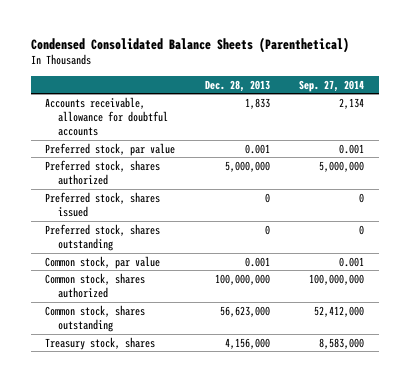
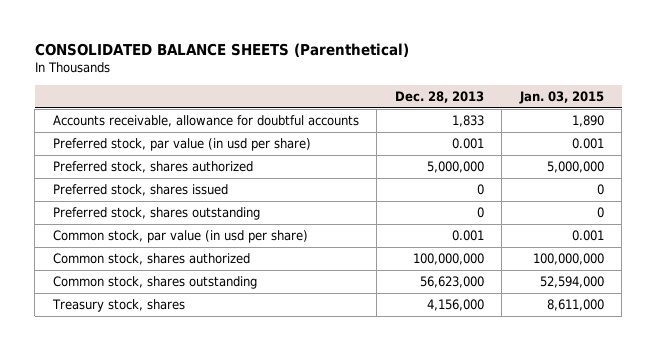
[30,36,349,53] Condensed Consolidated Balance Sheets (Parenthetical) -> [34,42,409,57] CONSOLIDATED BALANCE SHEETS (Parenthetical)
[299,79,365,92] Sep. 27, 2014 -> none
none -> [518,90,604,104] Jan. 03, 2015
[45,142,176,156] Preferred stock, par value -> [52,138,311,152] Preferred stock, par value (in usd per share)
[45,255,161,269] Common stock, par value -> [52,230,308,244] Common stock, par value (in usd per share)

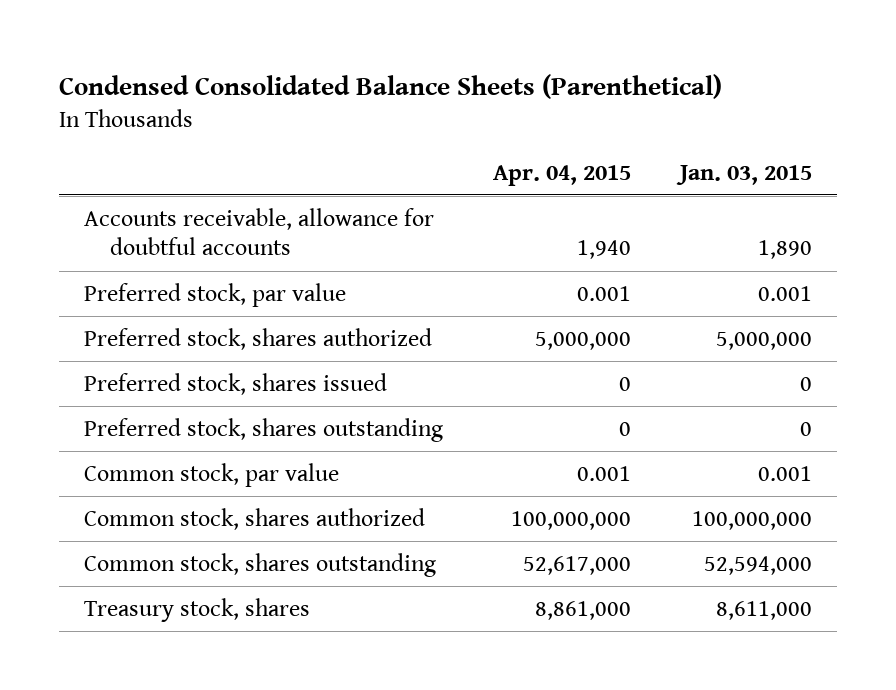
[34,42,409,57] CONSOLIDATED BALANCE SHEETS (Parenthetical) -> [59,74,723,100] Condensed Consolidated Balance Sheets (Parenthetical)
[394,90,484,103] Dec. 28, 2013 -> none
none -> [492,164,631,186] Apr. 04, 2015
[52,138,311,152] Preferred stock, par value (in usd per share) -> [83,282,346,307] Preferred stock, par value
[52,230,308,244] Common stock, par value (in usd per share) -> [83,462,339,487] Common stock, par value

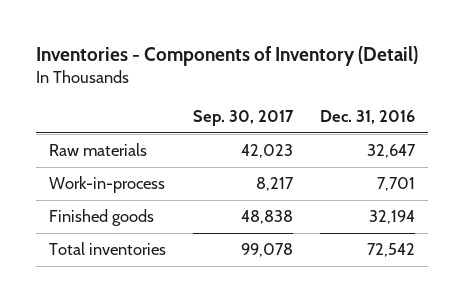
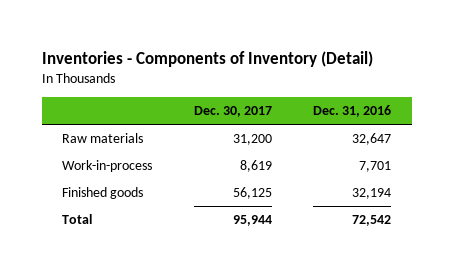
[192,109,294,126] Sep. 30, 2017 -> none
none -> [193,106,272,118] Dec. 30, 2017
[49,242,167,256] Total inventories -> [62,214,93,225] Total

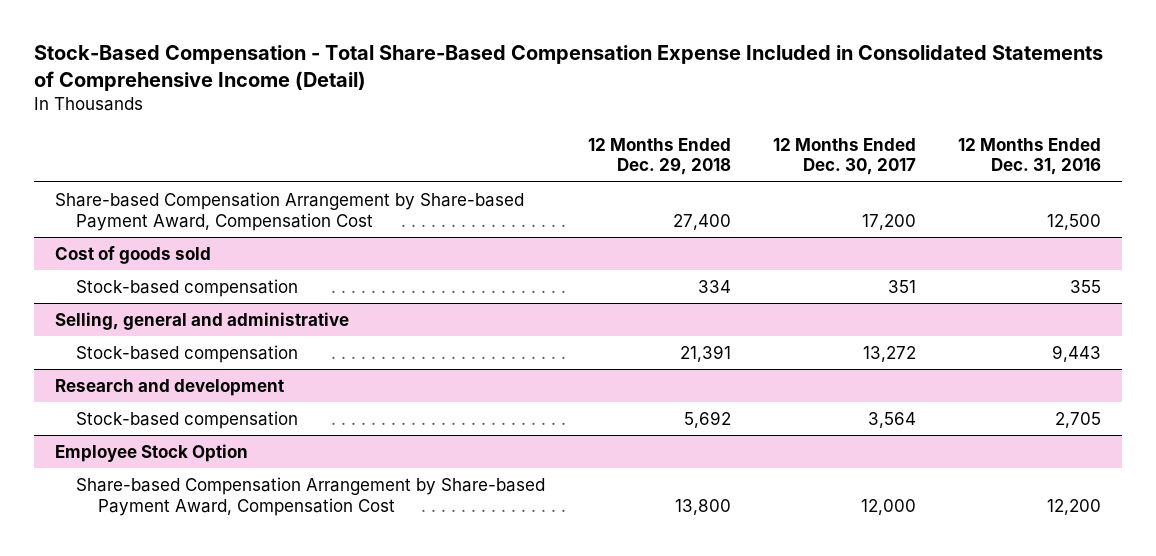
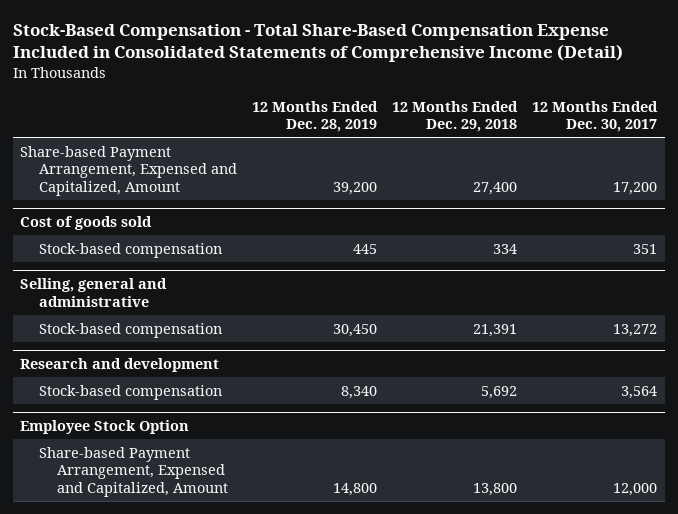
[958,137,1102,176] 12 Months Ended Dec. 31, 2016 -> none
none -> [251,100,378,133] 12 Months Ended Dec. 28, 2019
[54,192,524,231] Share-based Compensation Arrangement by Share-based Payment Award, Compensation Cost -> [20,145,237,196] Share-based Payment Arrangement, Expensed and Capitalized, Amount
[76,477,546,516] Share-based Compensation Arrangement by Share-based Payment Award, Compensation Cost -> [38,446,228,497] Share-based Payment Arrangement, Expensed and Capitalized, Amount

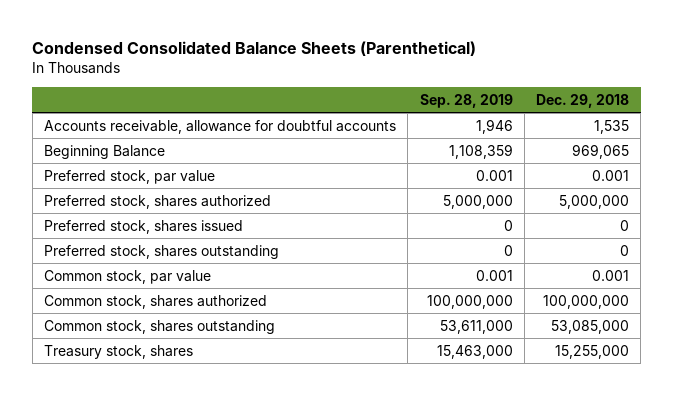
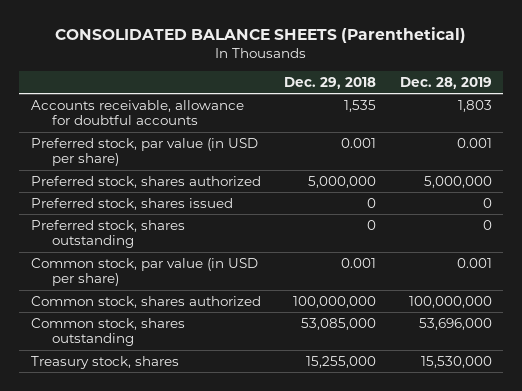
[32,40,477,56] Condensed Consolidated Balance Sheets (Parenthetical) -> [55,26,467,43] CONSOLIDATED BALANCE SHEETS (Parenthetical)
[419,93,513,108] Sep. 28, 2019 -> none
none -> [399,76,492,89] Dec. 28, 2019
[43,144,165,159] Beginning Balance -> none
[43,169,215,184] Preferred stock, par value -> [30,137,258,167] Preferred stock, par value (in USD per share)
[43,269,211,284] Common stock, par value -> [30,257,258,287] Common stock, par value (in USD per share)

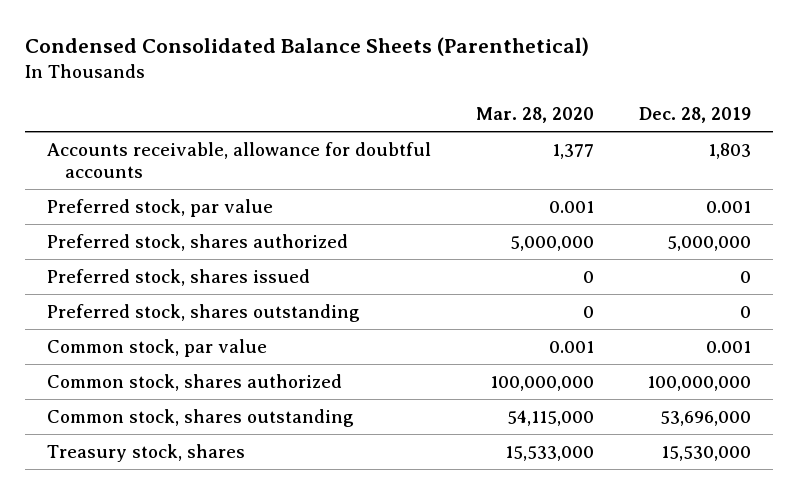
[55,26,467,43] CONSOLIDATED BALANCE SHEETS (Parenthetical) -> [24,37,589,57] Condensed Consolidated Balance Sheets (Parenthetical)
[284,76,377,89] Dec. 29, 2018 -> none
none -> [476,107,595,124] Mar. 28, 2020
[30,137,258,167] Preferred stock, par value (in USD per share) -> [47,198,274,217] Preferred stock, par value
[30,257,258,287] Common stock, par value (in USD per share) -> [47,338,268,357] Common stock, par value

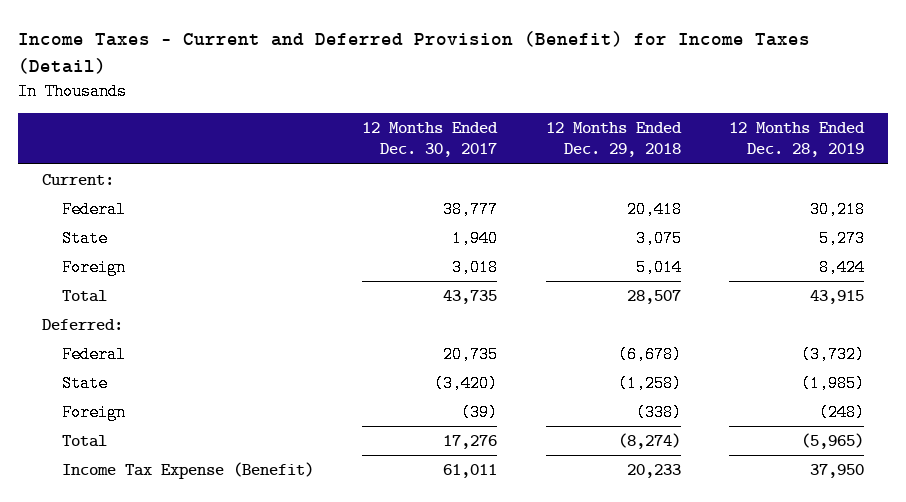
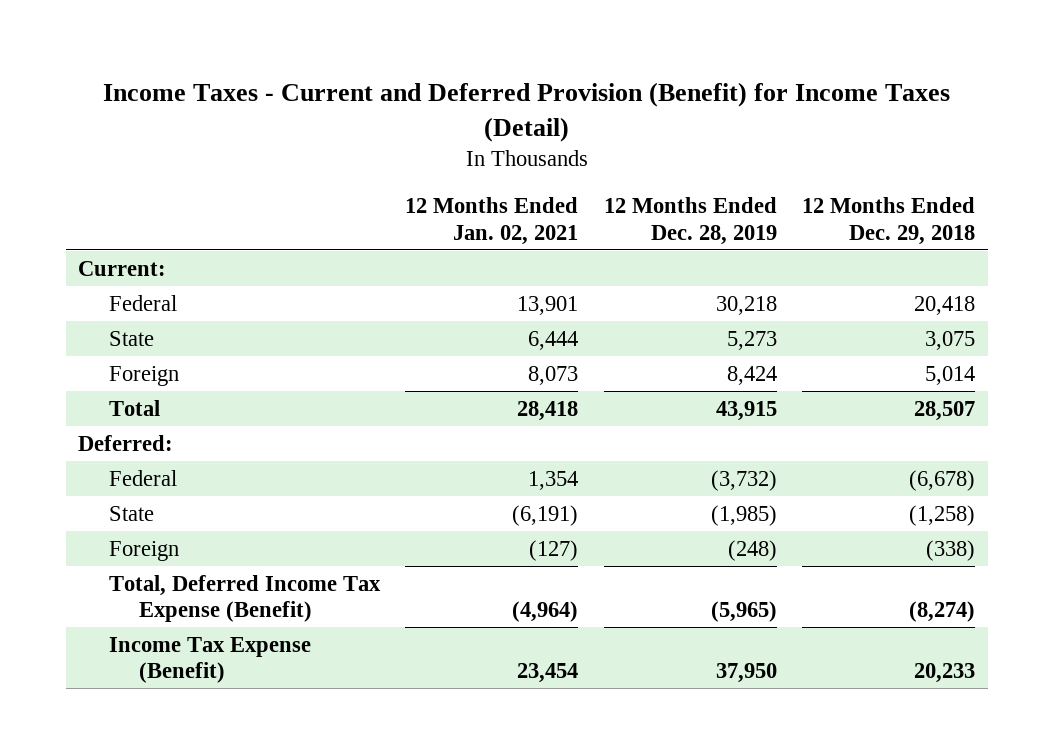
[362,122,499,158] 12 Months Ended Dec. 30, 2017 -> none
none -> [405,197,579,245] 12 Months Ended Jan. 02, 2021
[61,434,107,447] Total -> [108,574,381,622] Total, Deferred Income Tax Expense (Benefit)

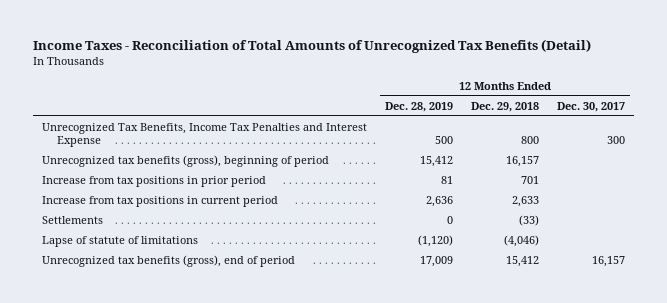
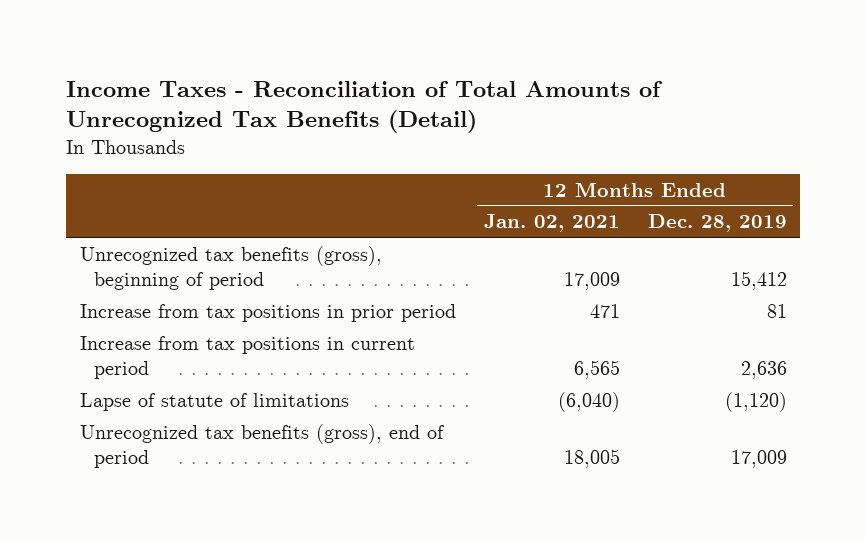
[470,101,539,112] Dec. 29, 2018 -> none
[557,101,626,112] Dec. 30, 2017 -> none
none -> [483,214,620,233] Jan. 02, 2021
[41,122,367,148] Unrecognized Tax Benefits, Income Tax Penalties and Interest Expense -> none
[41,215,103,224] Settlements -> none

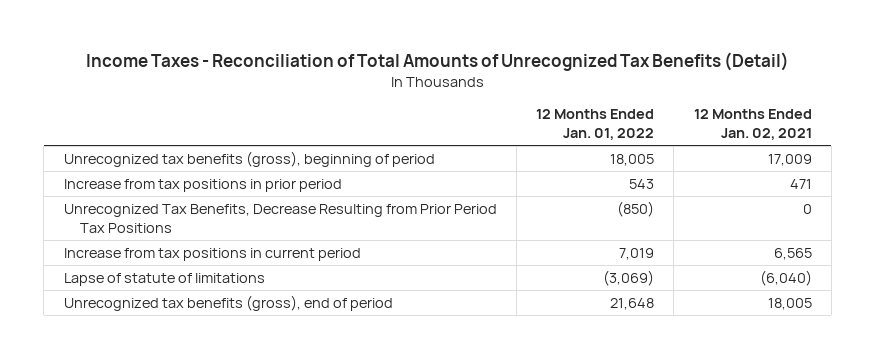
[647,214,787,233] Dec. 28, 2019 -> none
none -> [536,109,655,141] 12 Months Ended Jan. 01, 2022
none -> [63,203,497,233] Unrecognized Tax Benefits, Decrease Resulting from Prior Period Tax Positions

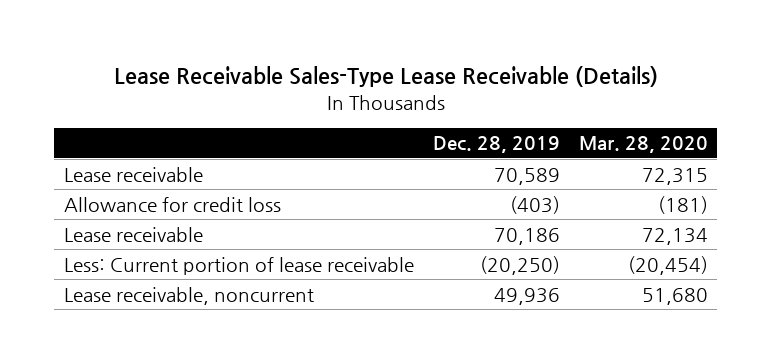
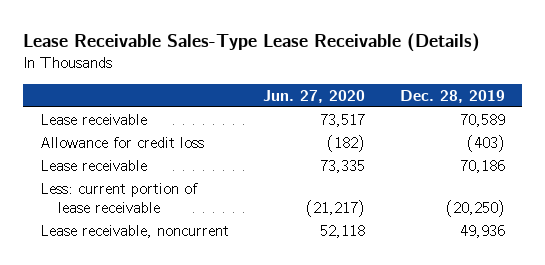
[578,136,708,154] Mar. 28, 2020 -> none
none -> [263,89,366,103] Jun. 27, 2020
[63,256,414,275] Less: Current portion of lease receivable -> [39,183,198,214] Less: current portion of lease receivable

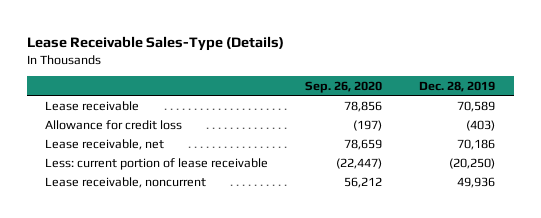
[22,32,480,52] Lease Receivable Sales-Type Lease Receivable (Details) -> [27,35,285,51] Lease Receivable Sales-Type (Details)
[263,89,366,103] Jun. 27, 2020 -> none
none -> [305,80,383,93] Sep. 26, 2020
[39,160,147,172] Lease receivable -> [45,138,165,150] Lease receivable, net

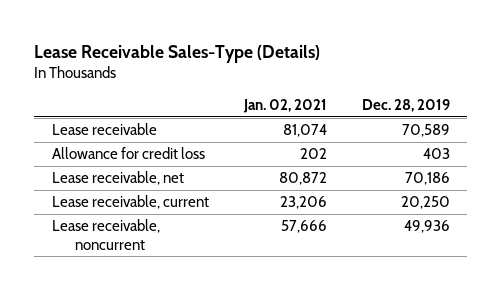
[305,80,383,93] Sep. 26, 2020 -> none
none -> [242,99,327,114] Jan. 02, 2021
[466,119,496,131] (403) -> [422,148,450,160] 403
[45,157,269,170] Less: current portion of lease receivable -> [51,195,209,210] Lease receivable, current
[449,157,496,169] (20,250) -> [400,196,450,210] 20,250

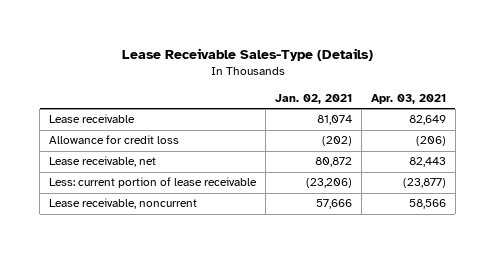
[361,99,450,113] Dec. 28, 2019 -> none
none -> [370,94,446,105] Apr. 03, 2021
[299,148,327,160] 202 -> [322,136,353,147] (202)
[51,195,209,210] Lease receivable, current -> [49,177,258,189] Less: current portion of lease receivable
[279,196,327,210] 23,206 -> [306,178,353,189] (23,206)

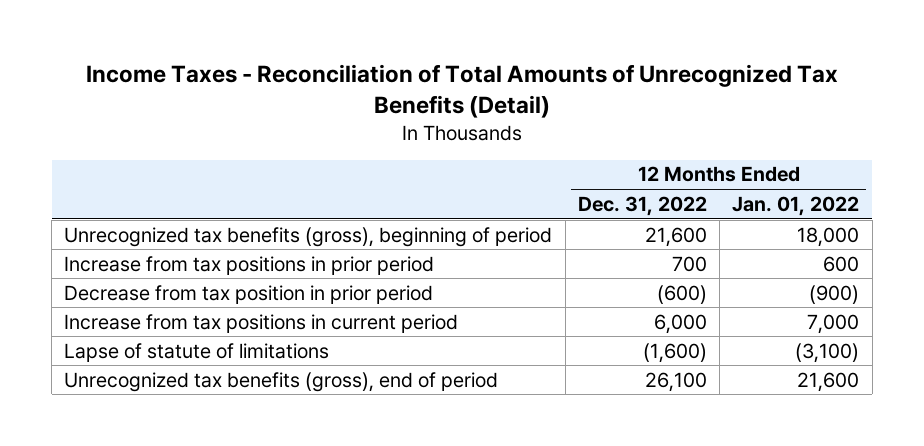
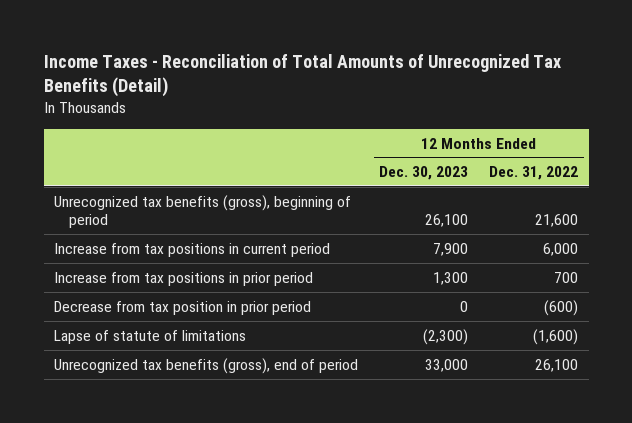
[732,195,860,216] Jan. 01, 2022 -> none
none -> [379,166,469,181] Dec. 30, 2023
[64,313,459,333] Increase from tax positions in current period -> [54,242,331,257] Increase from tax positions in current period

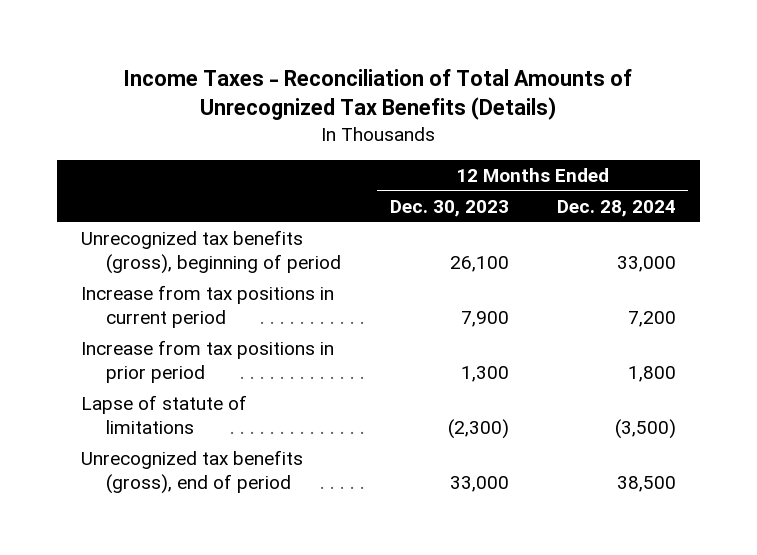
[43,53,561,98] Income Taxes - Reconciliation of Total Amounts of Unrecognized Tax Benefits (Detail) -> [123,68,633,121] Income Taxes - Reconciliation of Total Amounts of Unrecognized Tax Benefits (Details)
[489,166,579,181] Dec. 31, 2022 -> none
none -> [556,199,676,217] Dec. 28, 2024
[54,300,312,315] Decrease from tax position in prior period -> none

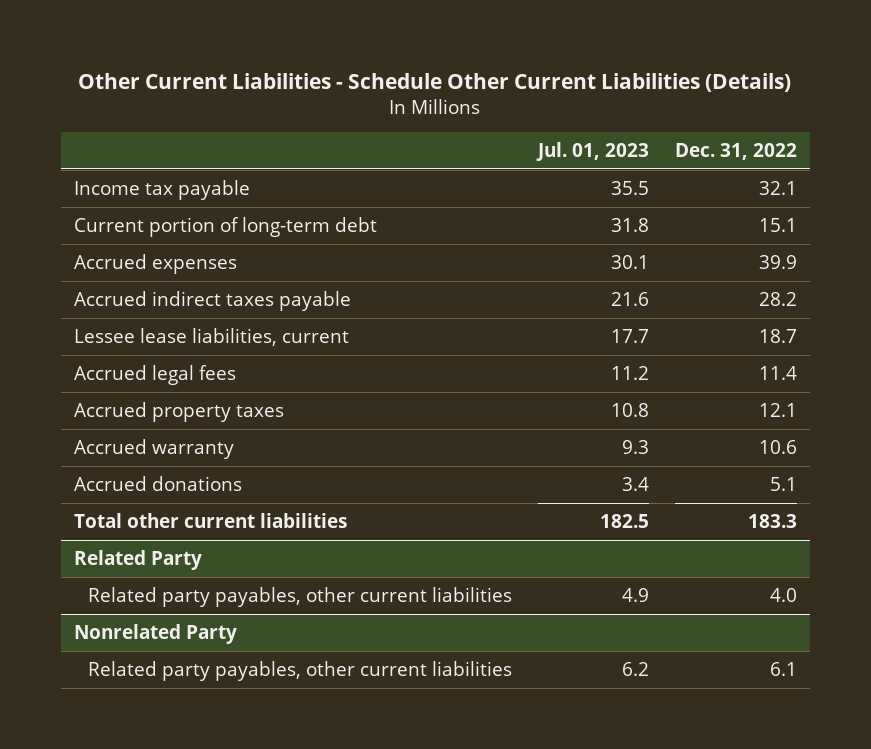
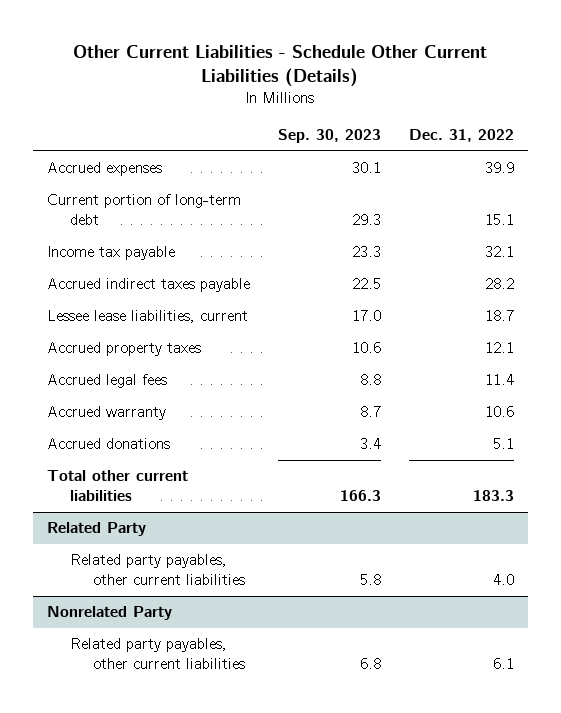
[536,142,650,162] Jul. 01, 2023 -> none
none -> [277,129,381,144] Sep. 30, 2023
[73,216,377,237] Current portion of long-term debt -> [47,194,242,226] Current portion of long-term debt
[73,179,250,200] Income tax payable -> [47,246,176,261] Income tax payable
[73,364,236,385] Accrued legal fees -> [47,374,168,389] Accrued legal fees

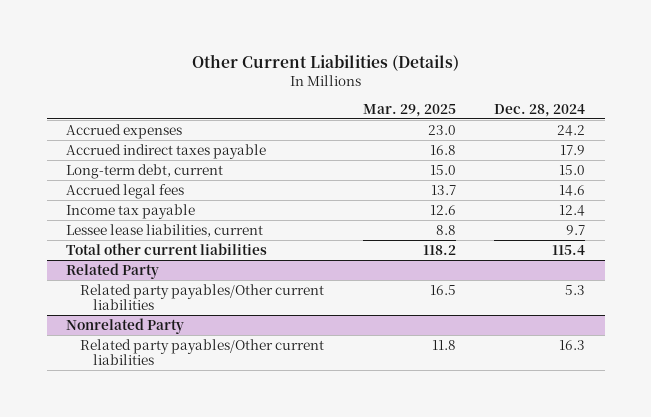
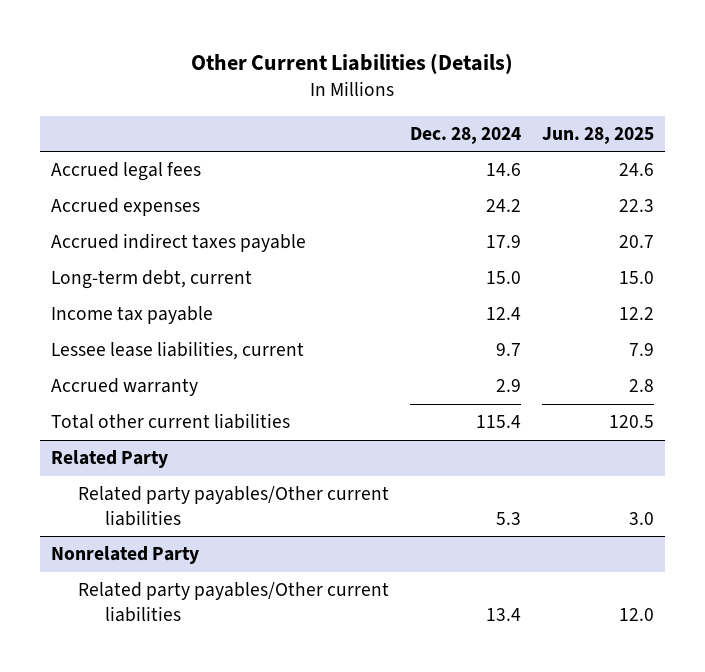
[362,103,456,117] Mar. 29, 2025 -> none
none -> [542,126,655,144] Jun. 28, 2025
[65,183,184,199] Accrued legal fees -> [50,162,201,182] Accrued legal fees
none -> [50,378,198,397] Accrued warranty
[559,339,586,350] 16.3 -> [485,607,521,621] 13.4

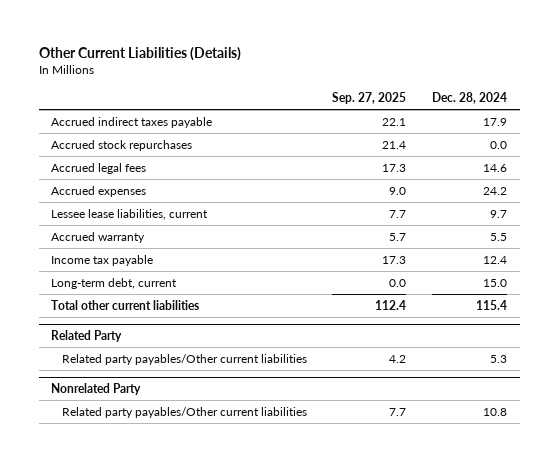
[542,126,655,144] Jun. 28, 2025 -> none
none -> [332,92,407,105] Sep. 27, 2025
[50,233,306,253] Accrued indirect taxes payable -> [51,116,213,128] Accrued indirect taxes payable
none -> [51,139,193,151] Accrued stock repurchases
[495,379,521,393] 2.9 -> [489,232,507,241] 5.5
[50,306,213,325] Income tax payable -> [51,254,154,266] Income tax payable
[50,270,252,290] Long-term debt, current -> [51,277,178,289] Long-term debt, current
[485,607,521,621] 13.4 -> [482,407,507,416] 10.8

